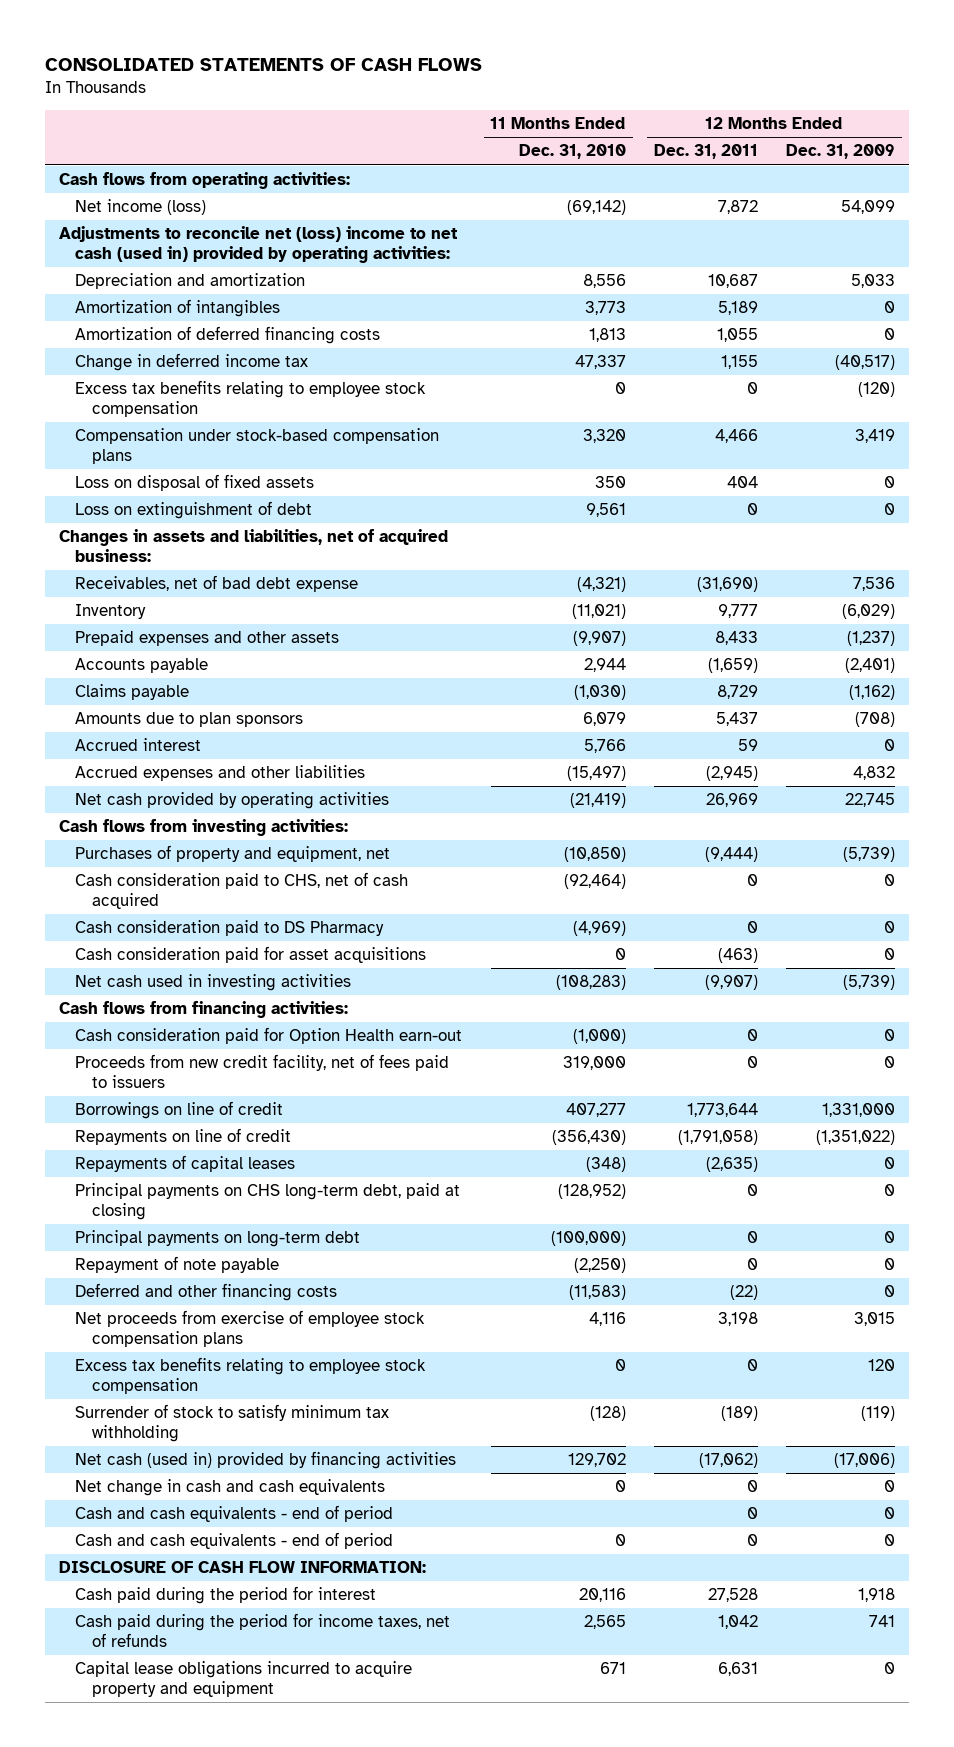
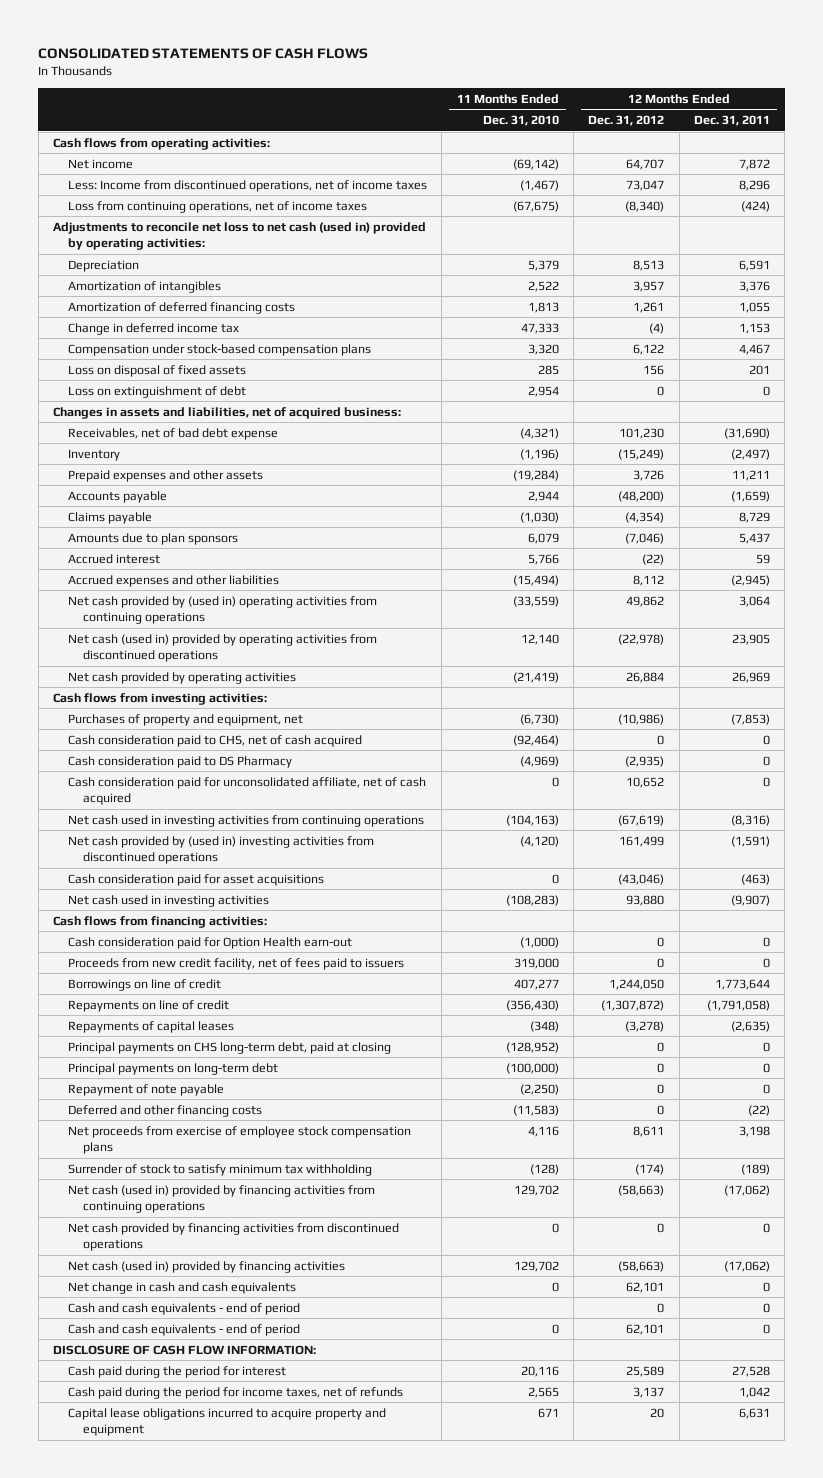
[785,144,895,160] Dec. 31, 2009 -> none
none -> [588,115,665,127] Dec. 31, 2012
[75,199,207,216] Net income (loss) -> [68,158,134,169] Net income
none -> [68,179,428,192] Less: Income from discontinued operations, net of income taxes
none -> [68,200,368,213] Loss from continuing operations, net of income taxes
[58,226,458,263] Adjustments to reconcile net (loss) income to net cash (used in) provided by operating activities: -> [53,221,427,250] Adjustments to reconcile net loss to net cash (used in) provided by operating activities:
[75,273,306,290] Depreciation and amortization -> [68,259,140,272] Depreciation
[582,274,626,289] 8,556 -> [527,259,559,271] 5,379
[707,274,758,289] 10,687 -> [738,259,770,271] 6,591
[584,301,626,316] 3,773 -> [527,280,559,292] 2,522
[717,301,758,316] 5,189 -> [738,280,770,292] 3,376
[75,380,427,417] Excess tax benefits relating to employee stock compensation -> none
[574,355,626,370] 47,337 -> [520,322,559,334] 47,333
[720,355,758,370] 1,155 -> [738,322,770,334] 1,153
[714,429,758,444] 4,466 -> [738,343,770,355] 4,467
[594,476,626,489] 350 -> [537,364,559,375] 285
[726,476,758,489] 404 -> [748,364,770,375] 201
[585,503,626,518] 9,561 -> [527,385,559,397] 2,954
[571,604,626,620] (11,021) -> [519,448,559,460] (1,196)
[717,604,758,619] 9,777 -> [730,448,770,460] (2,497)
[572,631,626,647] (9,907) -> [512,469,559,481] (19,284)
[714,631,758,646] 8,433 -> [731,469,770,481] 11,211
[566,766,626,782] (15,497) -> [512,574,559,586] (15,494)
none -> [68,595,378,624] Net cash provided by (used in) operating activities from continuing operations
none -> [68,633,378,662] Net cash (used in) provided by operating activities from discontinued operations
[563,847,626,863] (10,850) -> [519,713,559,725] (6,730)
[704,847,758,863] (9,444) -> [730,713,770,725] (7,853)
none -> [68,776,427,805] Cash consideration paid for unconsolidated affiliate, net of cash acquired
none -> [68,814,425,827] Net cash used in investing activities from continuing operations
none -> [68,835,375,864] Net cash provided by (used in) investing activities from discontinued operations
[75,1357,427,1394] Excess tax benefits relating to employee stock compensation -> none
none -> [68,1184,376,1213] Net cash (used in) provided by financing activities from continuing operations
none -> [68,1222,400,1251] Net cash provided by financing activities from discontinued operations

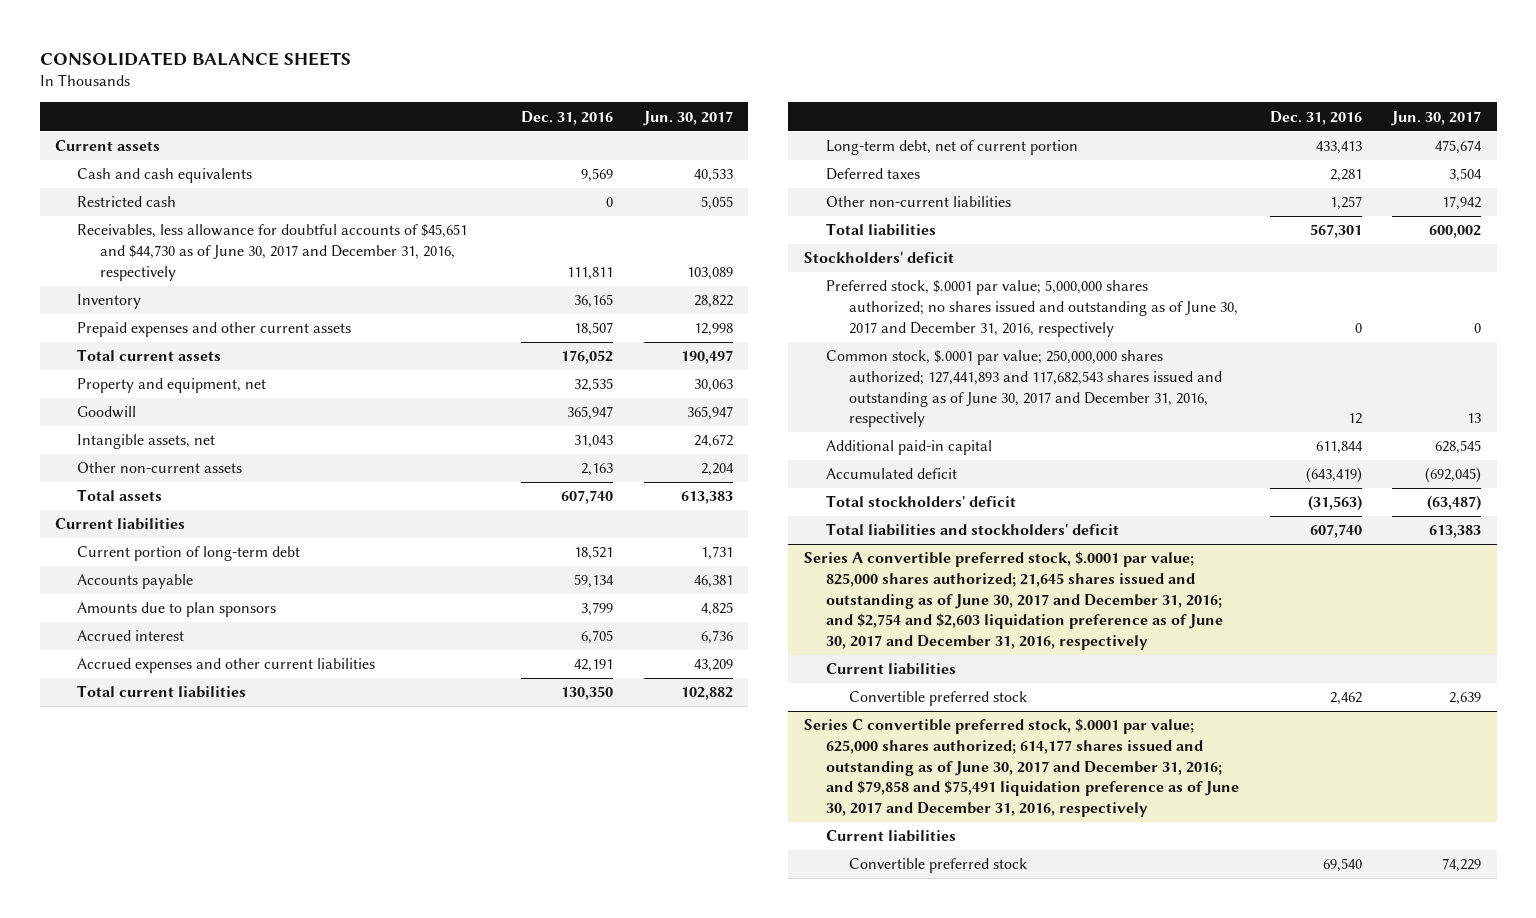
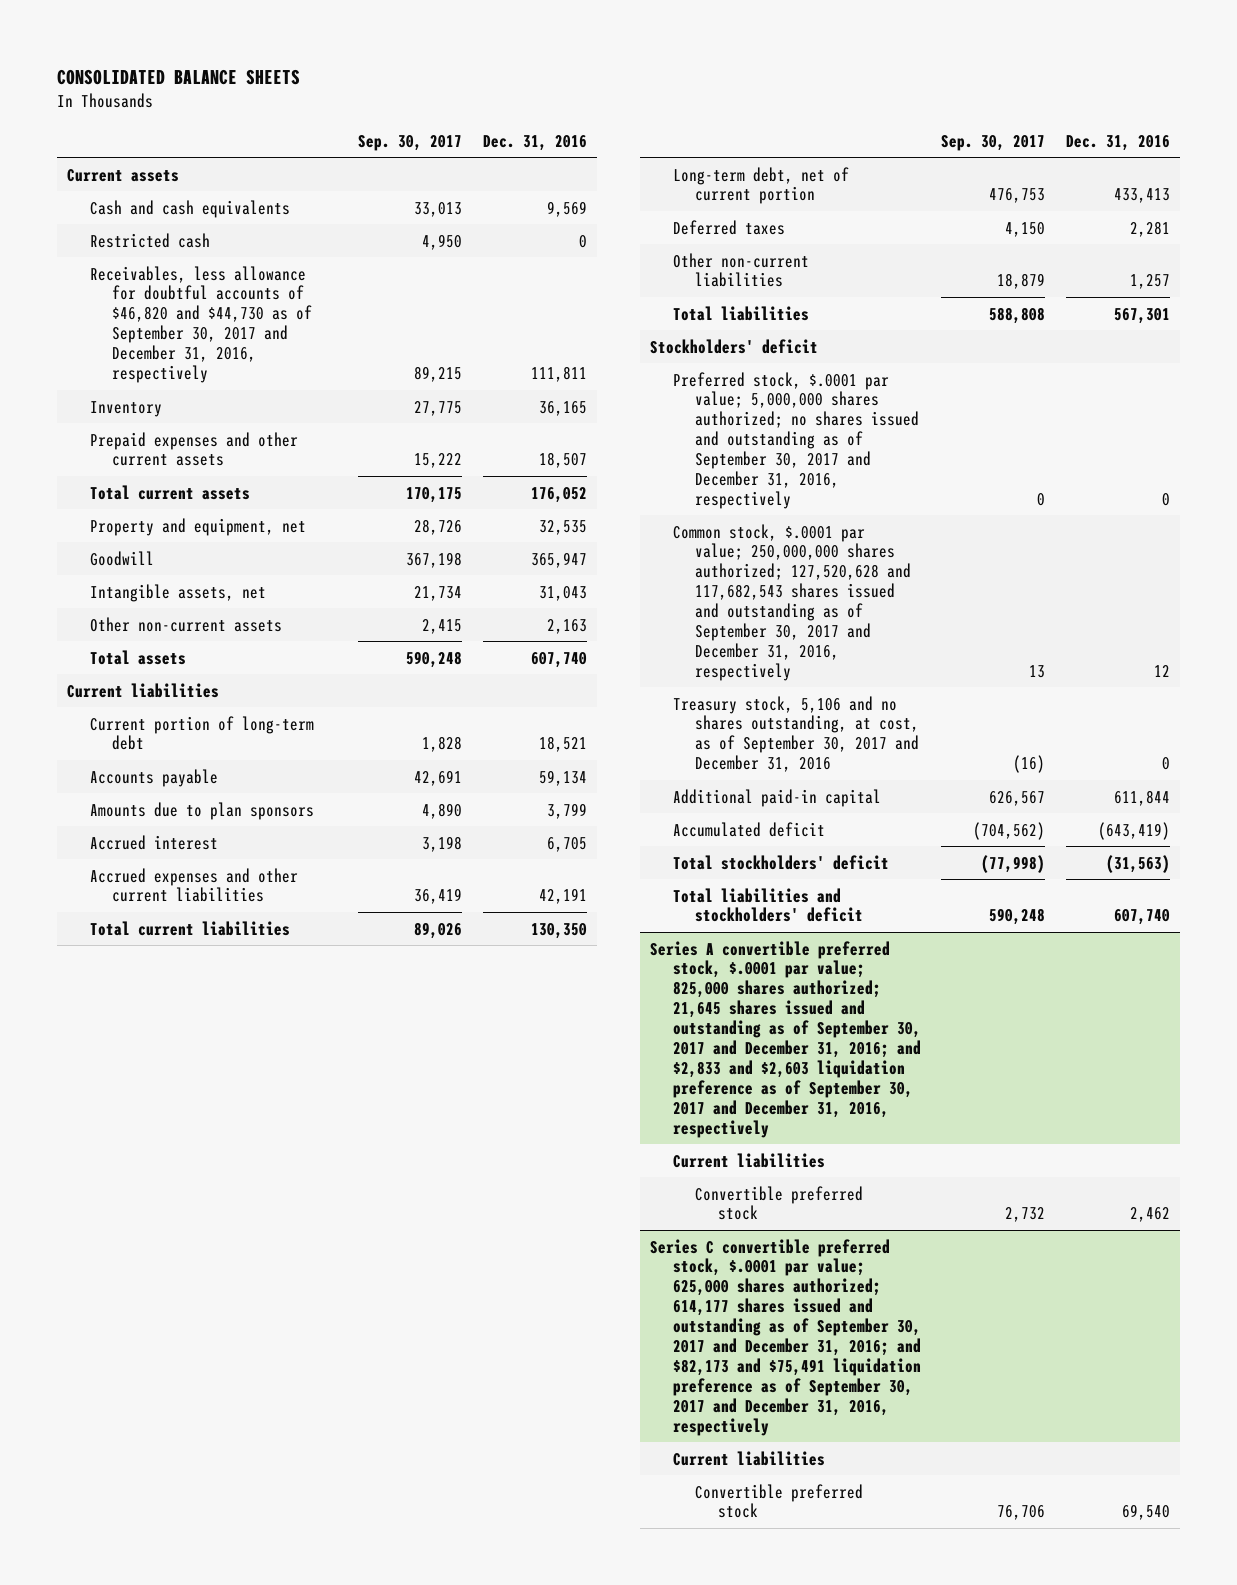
[642,110,733,126] Jun. 30, 2017 -> none
none -> [358,134,463,151] Sep. 30, 2017
[77,224,468,281] Receivables, less allowance for doubtful accounts of $45,651 and $44,730 as of June 30, 2017 and December 31, 2016, respectively -> [89,265,312,384] Receivables, less allowance for doubtful accounts of $46,820 and $44,730 as of September 30, 2017 and December 31, 2016, respectively
[826,280,1238,337] Preferred stock, $.0001 par value; 5,000,000 shares authorized; no shares issued and outstanding as of June 30, 2017 and December 31, 2016, respectively -> [672,371,920,509] Preferred stock, $.0001 par value; 5,000,000 shares authorized; no shares issued and outstanding as of September 30, 2017 and December 31, 2016, respectively
[826,350,1222,428] Common stock, $.0001 par value; 250,000,000 shares authorized; 127,441,893 and 117,682,543 shares issued and outstanding as of June 30, 2017 and December 31, 2016, respectively -> [672,523,912,681] Common stock, $.0001 par value; 250,000,000 shares authorized; 127,520,628 and 117,682,543 shares issued and outstanding as of September 30, 2017 and December 31, 2016, respectively
none -> [672,695,920,773] Treasury stock, 5,106 and no shares outstanding, at cost, as of September 30, 2017 and December 31, 2016
[803,551,1224,650] Series A convertible preferred stock, $.0001 par value; 825,000 shares authorized; 21,645 shares issued and outstanding as of June 30, 2017 and December 31, 2016; and $2,754 and $2,603 liquidation preference as of June 30, 2017 and December 31, 2016, respectively -> [650,940,921,1138] Series A convertible preferred stock, $.0001 par value; 825,000 shares authorized; 21,645 shares issued and outstanding as of September 30, 2017 and December 31, 2016; and $2,833 and $2,603 liquidation preference as of September 30, 2017 and December 31, 2016, respectively
[803,718,1240,817] Series C convertible preferred stock, $.0001 par value; 625,000 shares authorized; 614,177 shares issued and outstanding as of June 30, 2017 and December 31, 2016; and $79,858 and $75,491 liquidation preference as of June 30, 2017 and December 31, 2016, respectively -> [650,1238,921,1436] Series C convertible preferred stock, $.0001 par value; 625,000 shares authorized; 614,177 shares issued and outstanding as of September 30, 2017 and December 31, 2016; and $82,173 and $75,491 liquidation preference as of September 30, 2017 and December 31, 2016, respectively

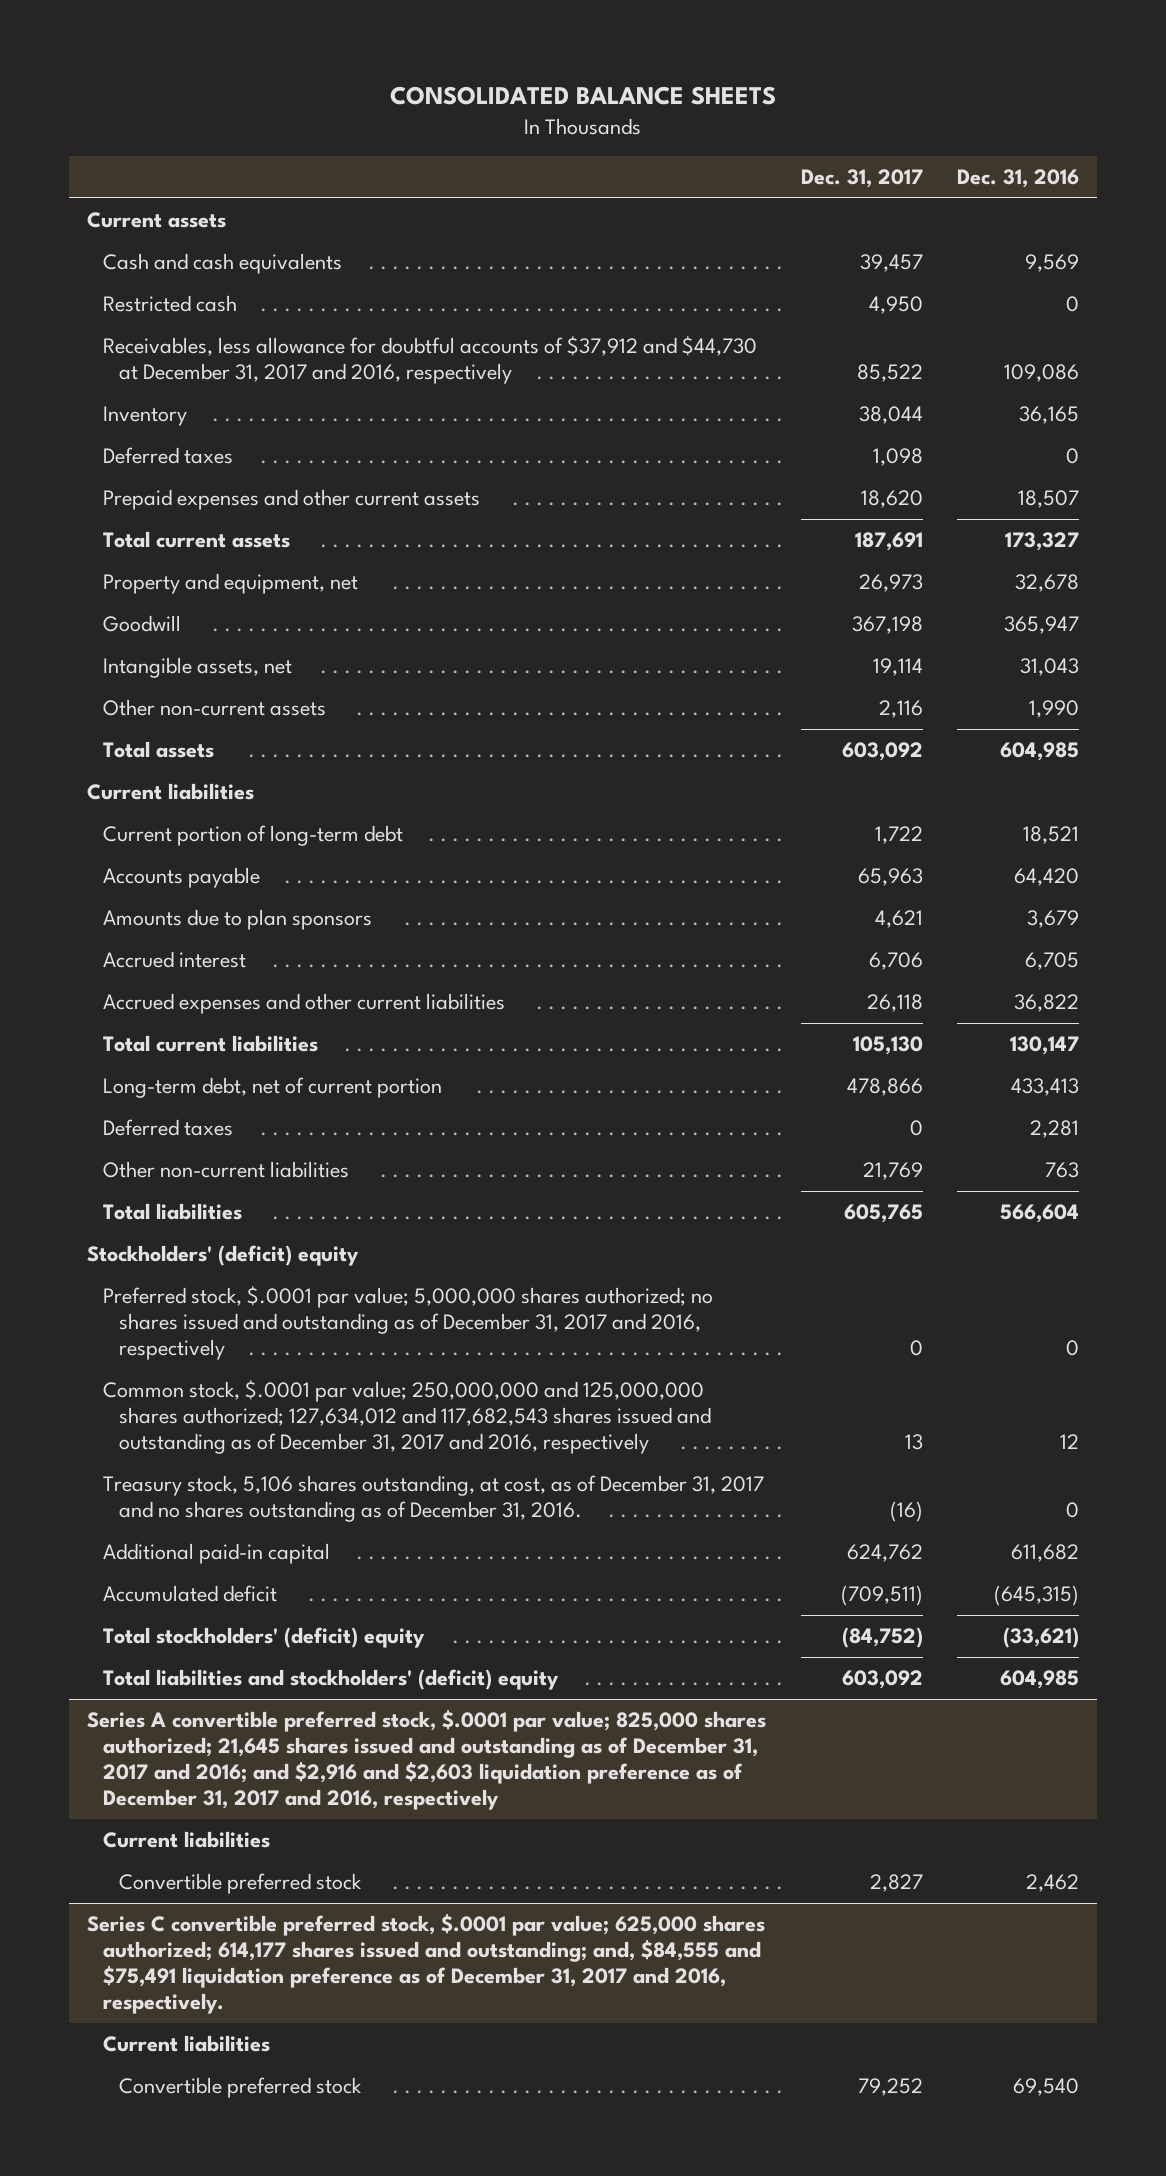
[358,134,463,151] Sep. 30, 2017 -> none
none -> [800,169,923,189] Dec. 31, 2017
[89,265,312,384] Receivables, less allowance for doubtful accounts of $46,820 and $44,730 as of September 30, 2017 and December 31, 2016, respectively -> [103,336,758,385] Receivables, less allowance for doubtful accounts of $37,912 and $44,730 at December 31, 2017 and 2016, respectively
[530,366,587,383] 111,811 -> [1004,364,1080,383] 109,086
none -> [103,447,234,465] Deferred taxes
[530,486,587,503] 176,052 -> [1005,532,1080,552] 173,327
[538,519,587,535] 32,535 -> [1015,574,1080,593] 32,678
[546,618,587,634] 2,163 -> [1029,700,1080,719] 1,990
[530,651,587,668] 607,740 -> [1000,742,1080,762] 604,985
[538,769,587,786] 59,134 -> [1014,868,1080,887] 64,420
[546,802,587,819] 3,799 -> [1027,910,1080,929] 3,679
[538,888,587,905] 42,191 -> [1014,994,1080,1013] 36,822
[530,922,587,939] 130,350 -> [1010,1036,1080,1056] 130,147
[1130,274,1171,290] 1,257 -> [1045,1162,1080,1179] 763
[1114,307,1171,324] 567,301 -> [1000,1204,1080,1224] 566,604
[650,338,819,354] Stockholders' deficit -> [86,1245,359,1267] Stockholders' (deficit) equity
[672,371,920,509] Preferred stock, $.0001 par value; 5,000,000 shares authorized; no shares issued and outstanding as of September 30, 2017 and December 31, 2016, respectively -> [103,1286,714,1361] Preferred stock, $.0001 par value; 5,000,000 shares authorized; no shares issued and outstanding as of December 31, 2017 and 2016, respectively
[672,523,912,681] Common stock, $.0001 par value; 250,000,000 shares authorized; 127,520,628 and 117,682,543 shares issued and outstanding as of September 30, 2017 and December 31, 2016, respectively -> [103,1380,712,1455] Common stock, $.0001 par value; 250,000,000 and 125,000,000 shares authorized; 127,634,012 and 117,682,543 shares issued and outstanding as of December 31, 2017 and 2016, respectively
[672,695,920,773] Treasury stock, 5,106 and no shares outstanding, at cost, as of September 30, 2017 and December 31, 2016 -> [103,1475,765,1523] Treasury stock, 5,106 shares outstanding, at cost, as of December 31, 2017 and no shares outstanding as of December 31, 2016.
[1114,789,1171,806] 611,844 -> [1011,1544,1080,1563] 611,682
[1098,821,1171,840] (643,419) -> [994,1585,1080,1607] (645,315)
[672,854,889,870] Total stockholders' deficit -> [103,1627,426,1649] Total stockholders' (deficit) equity
[1106,854,1171,873] (31,563) -> [1003,1627,1080,1649] (33,621)
[672,887,864,923] Total liabilities and stockholders' deficit -> [103,1669,560,1691] Total liabilities and stockholders' (deficit) equity
[1114,909,1171,926] 607,740 -> [1000,1670,1080,1690] 604,985
[650,940,921,1138] Series A convertible preferred stock, $.0001 par value; 825,000 shares authorized; 21,645 shares issued and outstanding as of September 30, 2017 and December 31, 2016; and $2,833 and $2,603 liquidation preference as of September 30, 2017 and December 31, 2016, respectively -> [86,1710,766,1811] Series A convertible preferred stock, $.0001 par value; 825,000 shares authorized; 21,645 shares issued and outstanding as of December 31, 2017 and 2016; and $2,916 and $2,603 liquidation preference as of December 31, 2017 and 2016, respectively
[650,1238,921,1436] Series C convertible preferred stock, $.0001 par value; 625,000 shares authorized; 614,177 shares issued and outstanding as of September 30, 2017 and December 31, 2016; and $82,173 and $75,491 liquidation preference as of September 30, 2017 and December 31, 2016, respectively -> [86,1914,765,2015] Series C convertible preferred stock, $.0001 par value; 625,000 shares authorized; 614,177 shares issued and outstanding; and, $84,555 and $75,491 liquidation preference as of December 31, 2017 and 2016, respectively.

